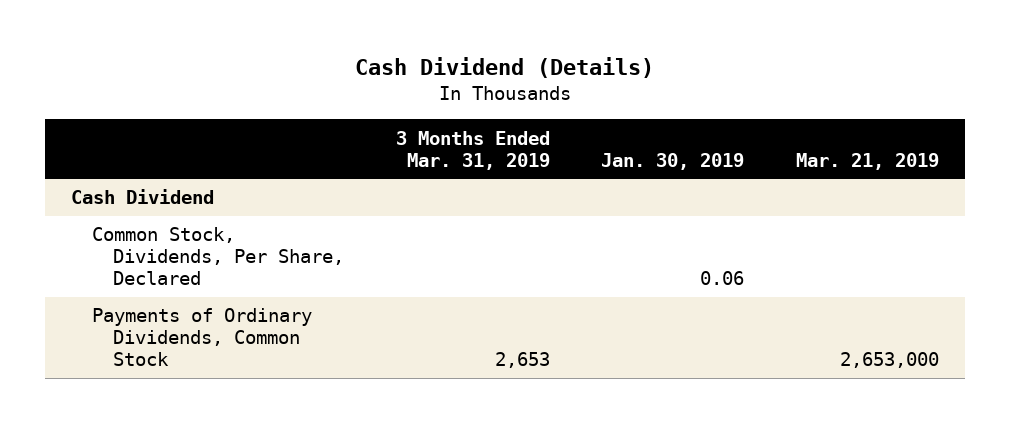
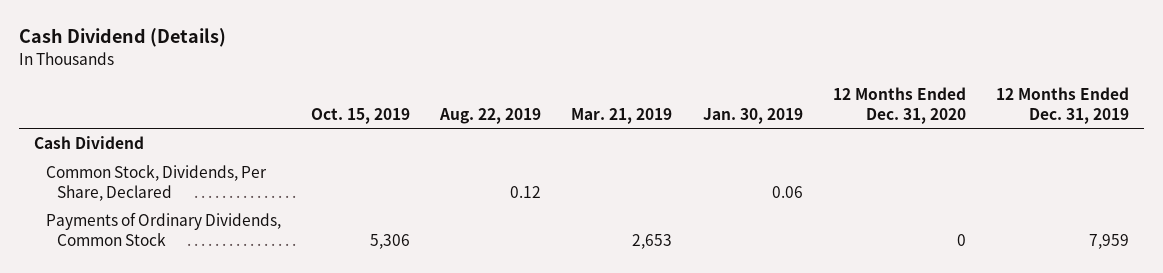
[395,130,550,170] 3 Months Ended Mar. 31, 2019 -> none
none -> [310,107,410,124] Oct. 15, 2019
none -> [439,107,542,124] Aug. 22, 2019
none -> [832,87,966,124] 12 Months Ended Dec. 31, 2020
none -> [996,87,1130,124] 12 Months Ended Dec. 31, 2019
[839,352,939,369] 2,653,000 -> [632,233,673,249] 2,653

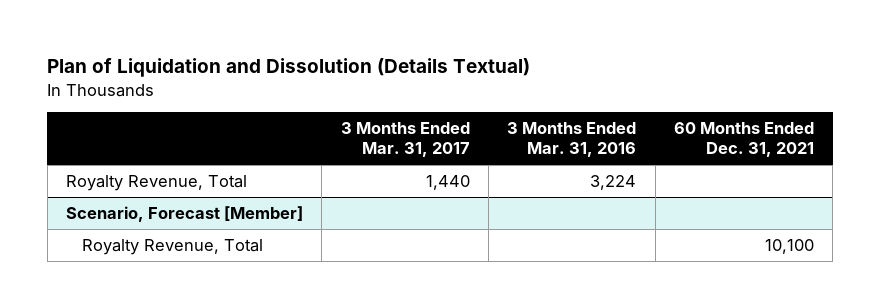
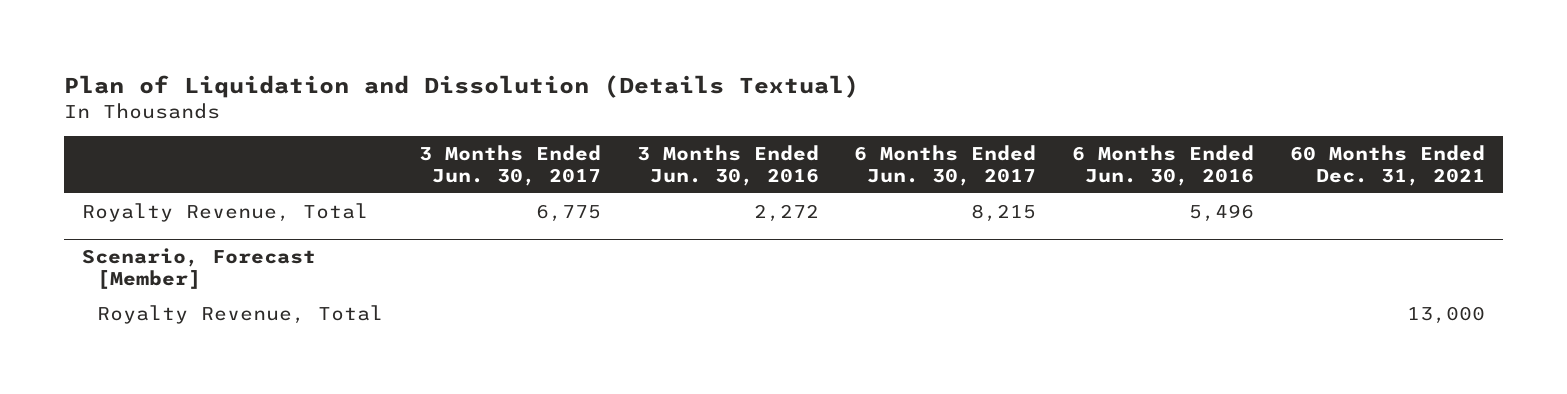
[340,122,470,158] 3 Months Ended Mar. 31, 2017 -> none
[507,122,637,158] 3 Months Ended Mar. 31, 2016 -> none
none -> [418,144,601,187] 3 Months Ended Jun. 30, 2017
none -> [636,144,819,187] 3 Months Ended Jun. 30, 2016
none -> [854,144,1037,187] 6 Months Ended Jun. 30, 2017
none -> [1072,144,1255,187] 6 Months Ended Jun. 30, 2016
[764,239,814,255] 10,100 -> [1406,305,1485,324] 13,000

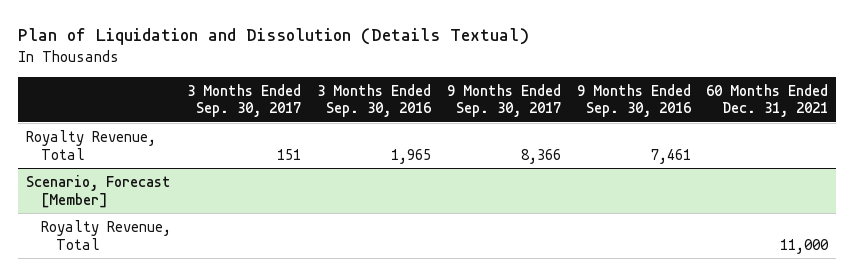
[418,144,601,187] 3 Months Ended Jun. 30, 2017 -> none
[636,144,819,187] 3 Months Ended Jun. 30, 2016 -> none
[854,144,1037,187] 6 Months Ended Jun. 30, 2017 -> none
[1072,144,1255,187] 6 Months Ended Jun. 30, 2016 -> none
none -> [186,83,301,118] 3 Months Ended Sep. 30, 2017
none -> [316,83,431,118] 3 Months Ended Sep. 30, 2016
none -> [446,83,561,118] 9 Months Ended Sep. 30, 2017
none -> [576,83,691,118] 9 Months Ended Sep. 30, 2016
[1406,305,1485,324] 13,000 -> [780,238,830,254] 11,000

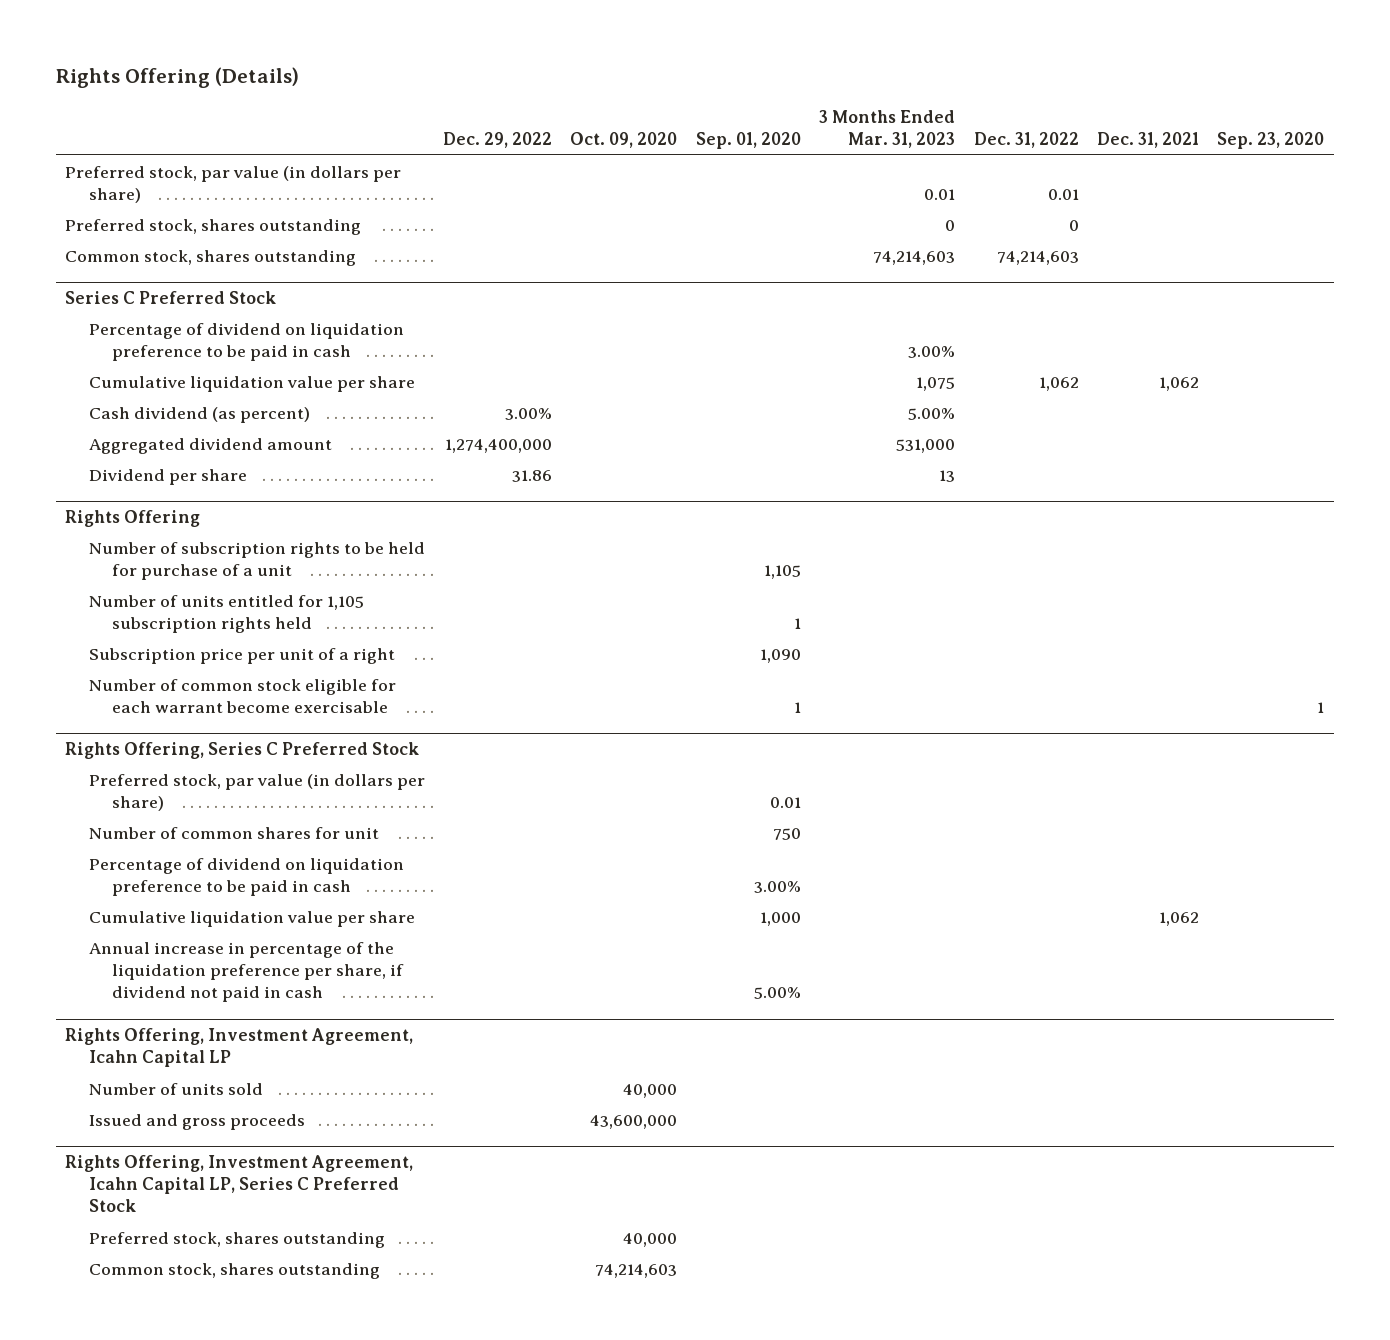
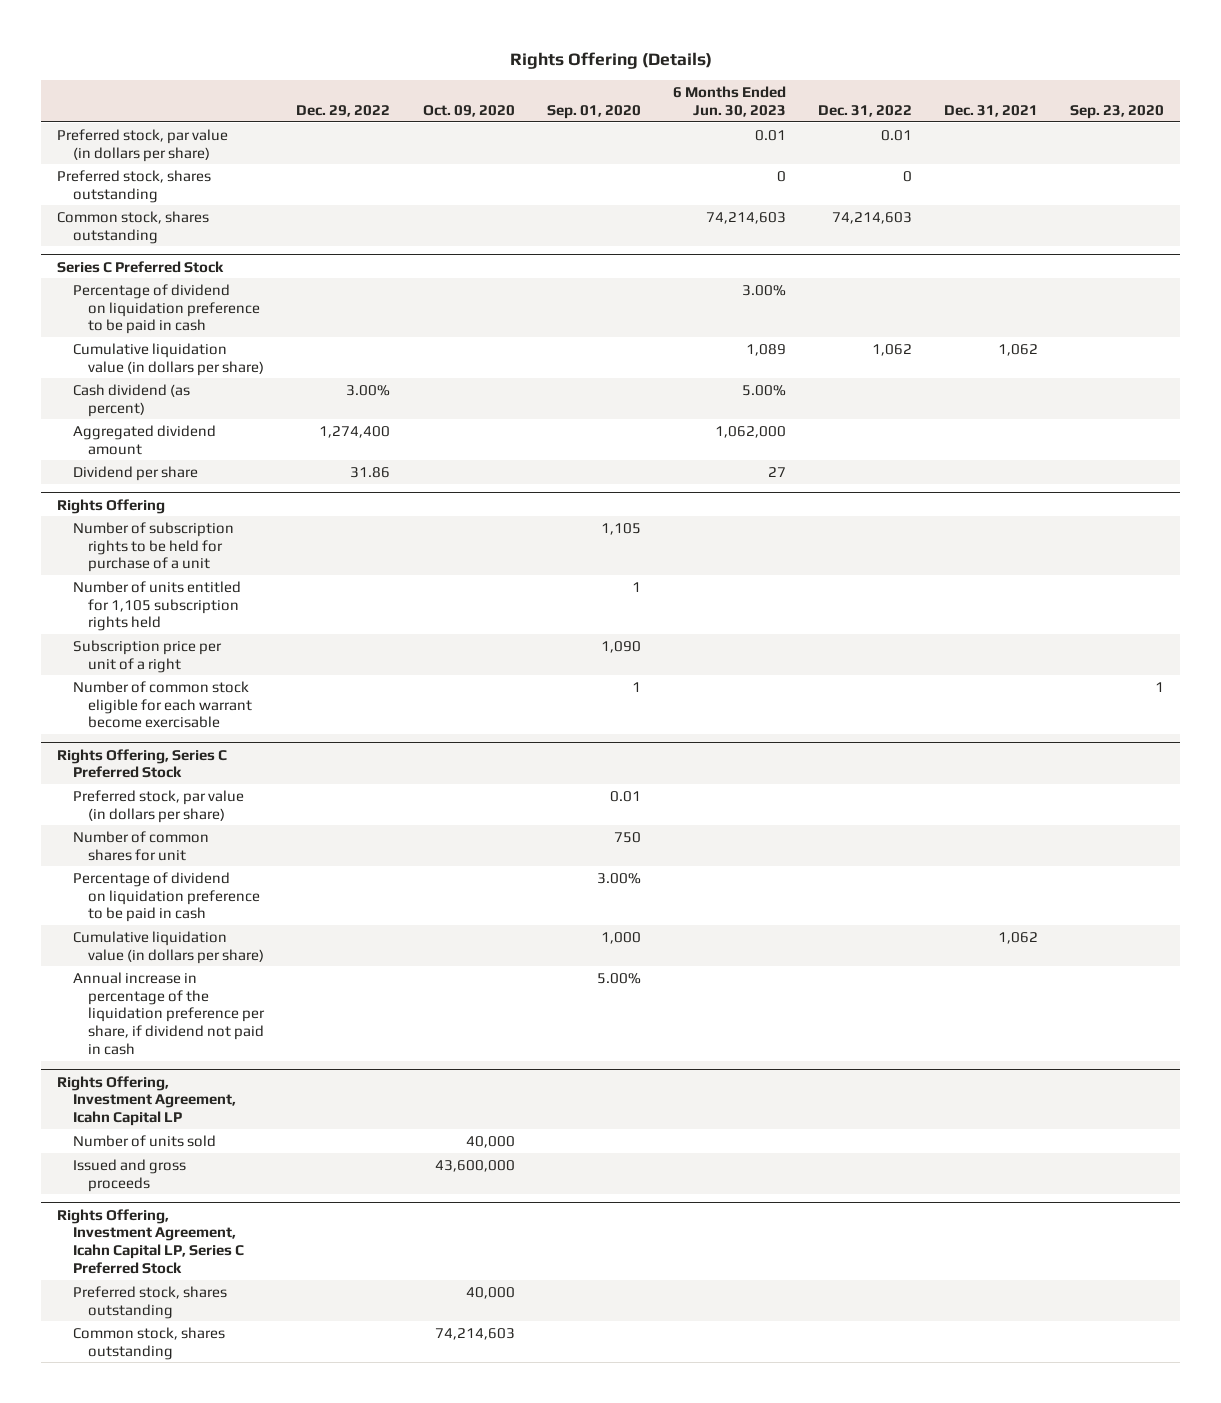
[819,109,956,149] 3 Months Ended Mar. 31, 2023 -> none
none -> [672,85,786,117] 6 Months Ended Jun. 30, 2023
[88,375,415,392] Cumulative liquidation value per share -> [72,342,265,376] Cumulative liquidation value (in dollars per share)
[444,438,552,453] 1,274,400,000 -> [319,425,391,438] 1,274,400
[88,910,415,927] Cumulative liquidation value per share -> [72,930,265,964] Cumulative liquidation value (in dollars per share)

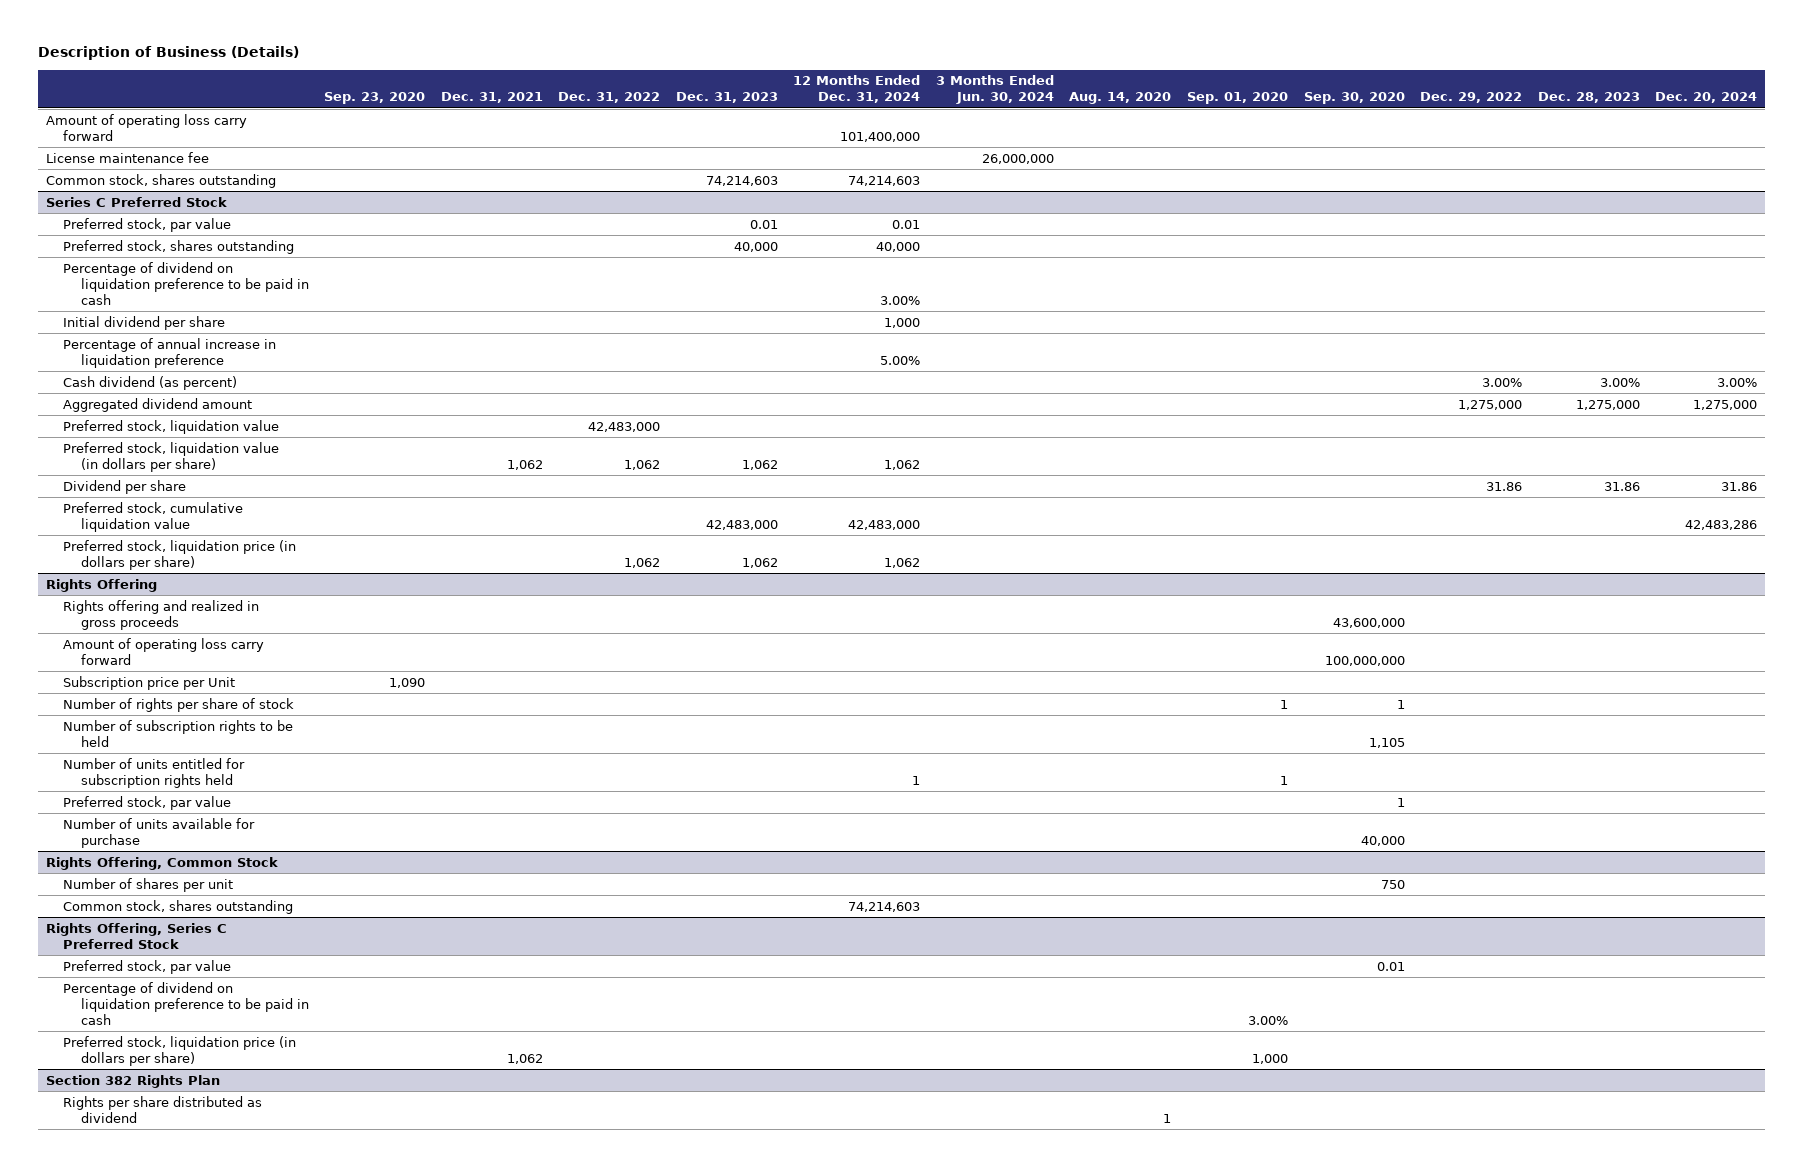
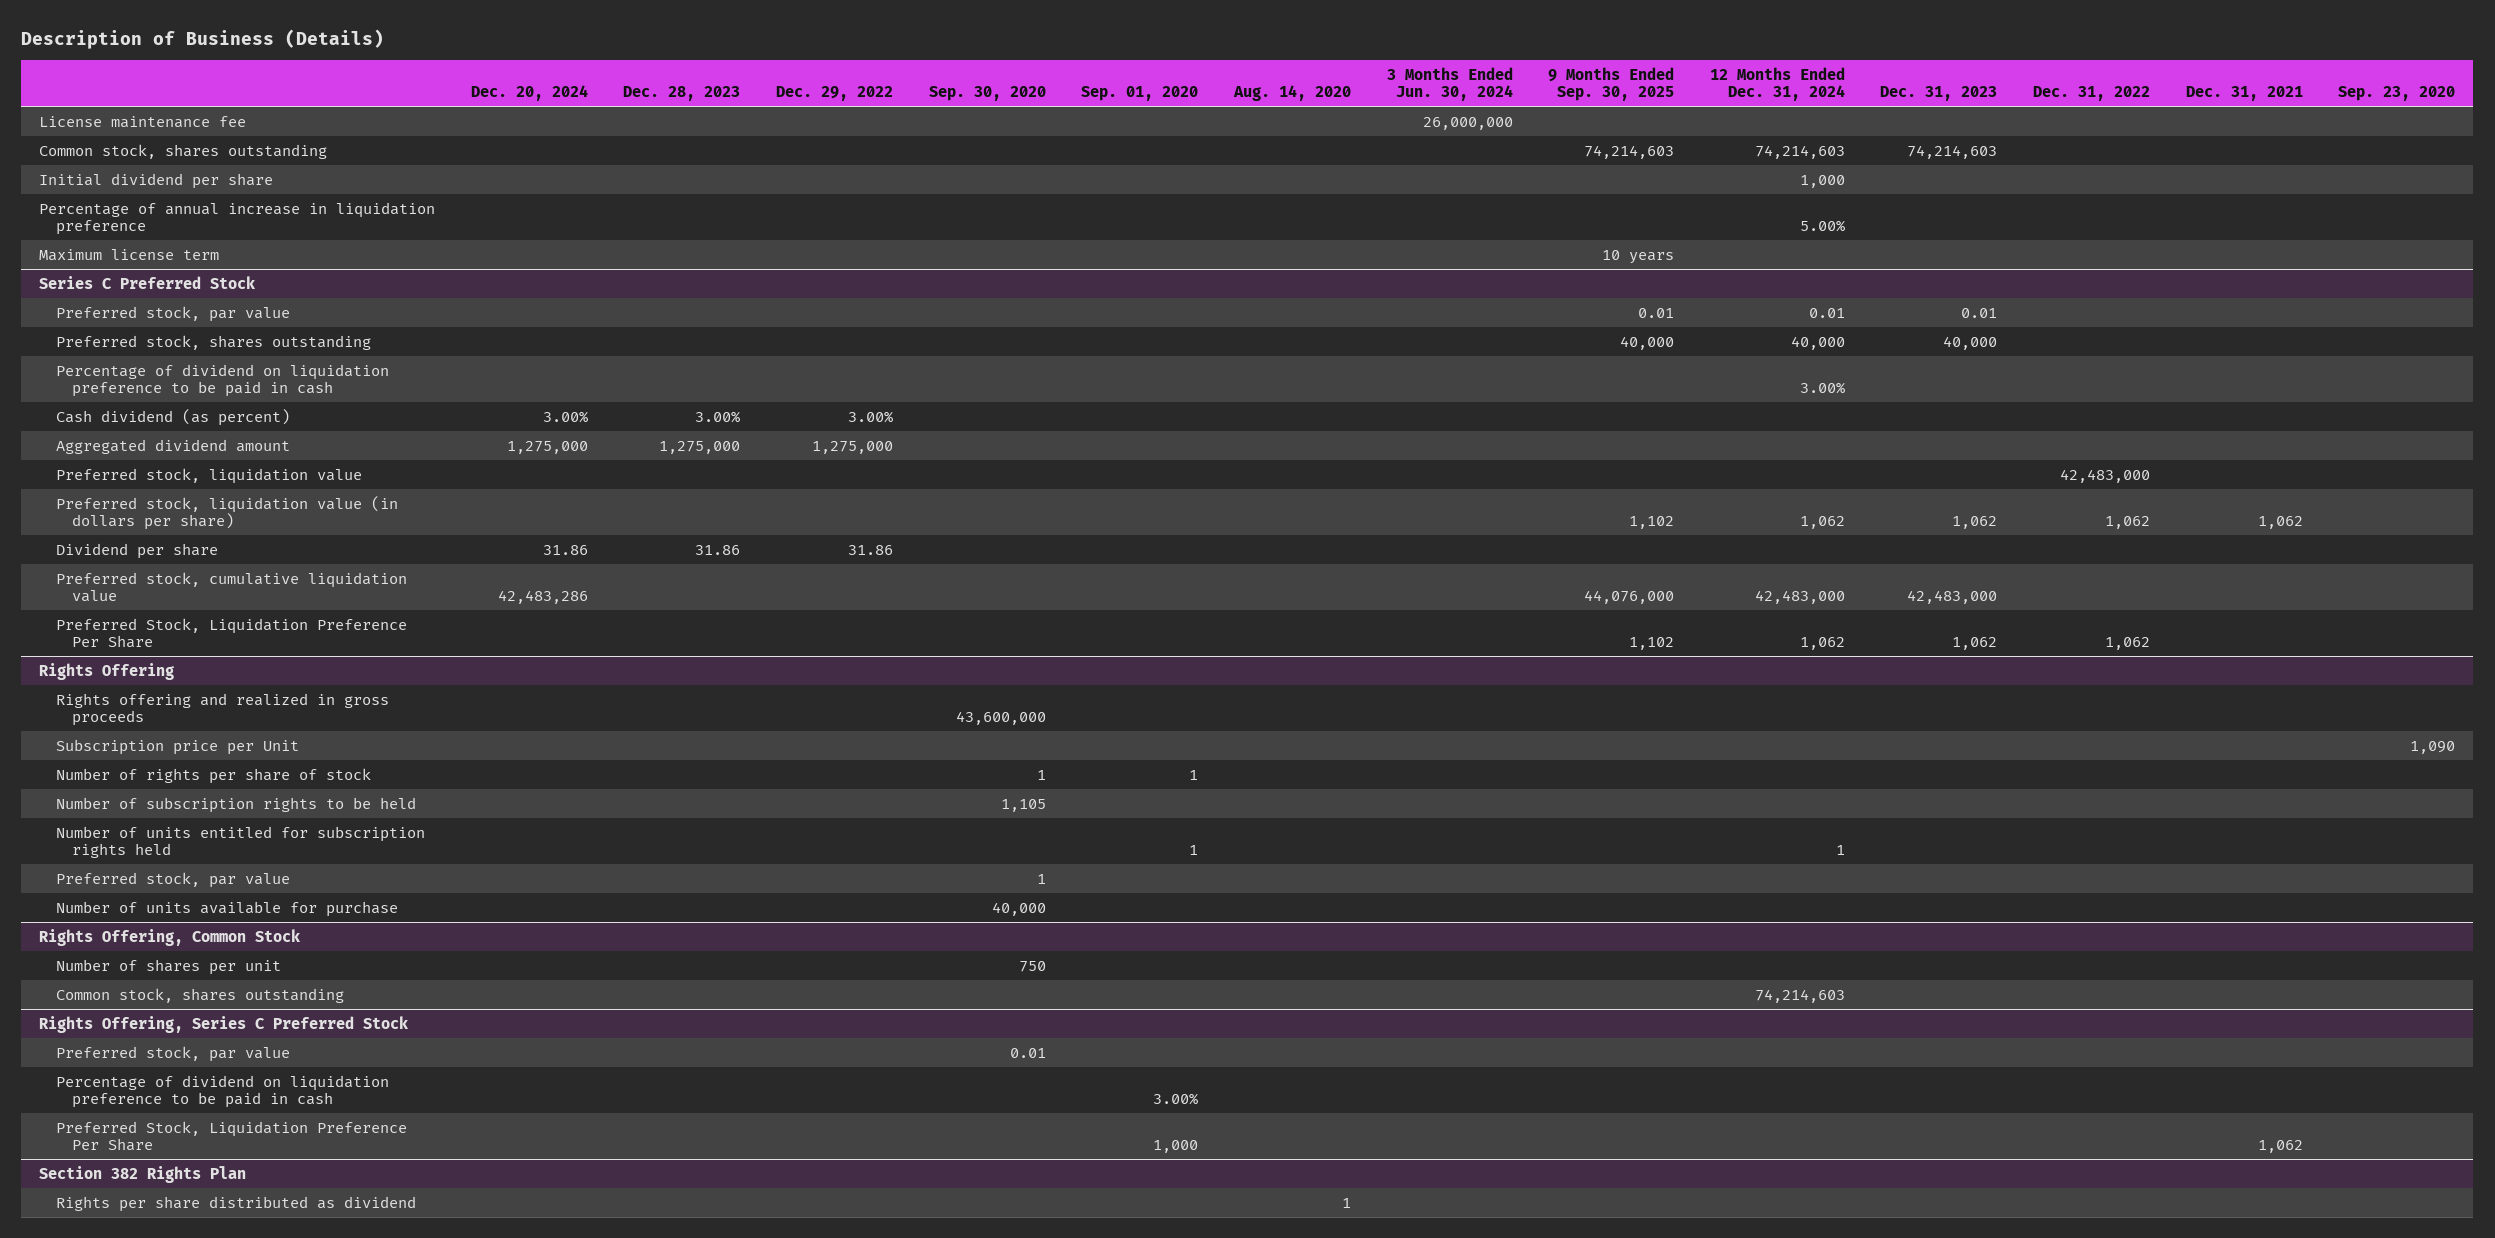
none -> [1548,66,1675,102] 9 Months Ended Sep. 30, 2025
[45,113,247,141] Amount of operating loss carry forward -> none
none -> [39,172,274,189] Initial dividend per share
none -> [39,201,436,236] Percentage of annual increase in liquidation preference
none -> [39,248,220,261] Maximum license term
[63,315,226,330] Initial dividend per share -> none
[63,337,277,368] Percentage of annual increase in liquidation preference -> none
[63,539,297,570] Preferred stock, liquidation price (in dollars per share) -> [55,617,407,649] Preferred Stock, Liquidation Preference Per Share
[63,637,265,665] Amount of operating loss carry forward -> none
[63,1035,297,1066] Preferred stock, liquidation price (in dollars per share) -> [55,1120,407,1152] Preferred Stock, Liquidation Preference Per Share

